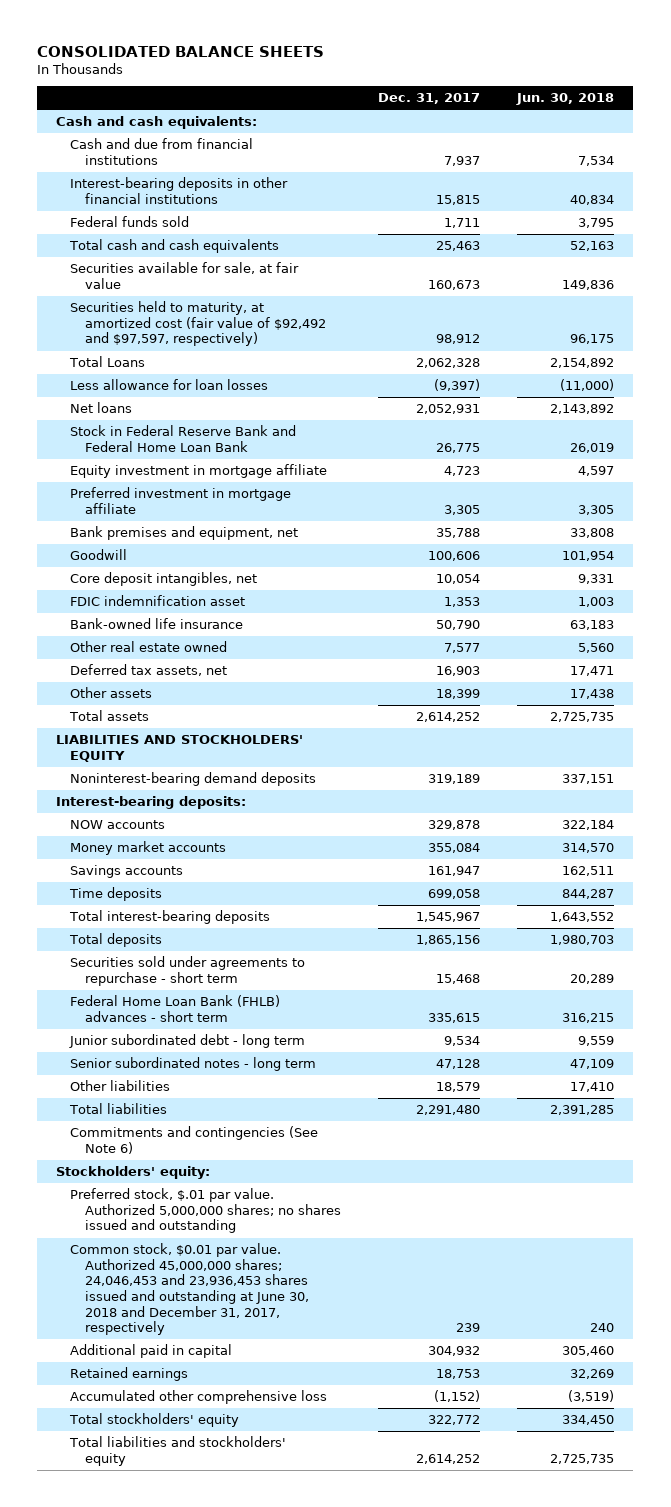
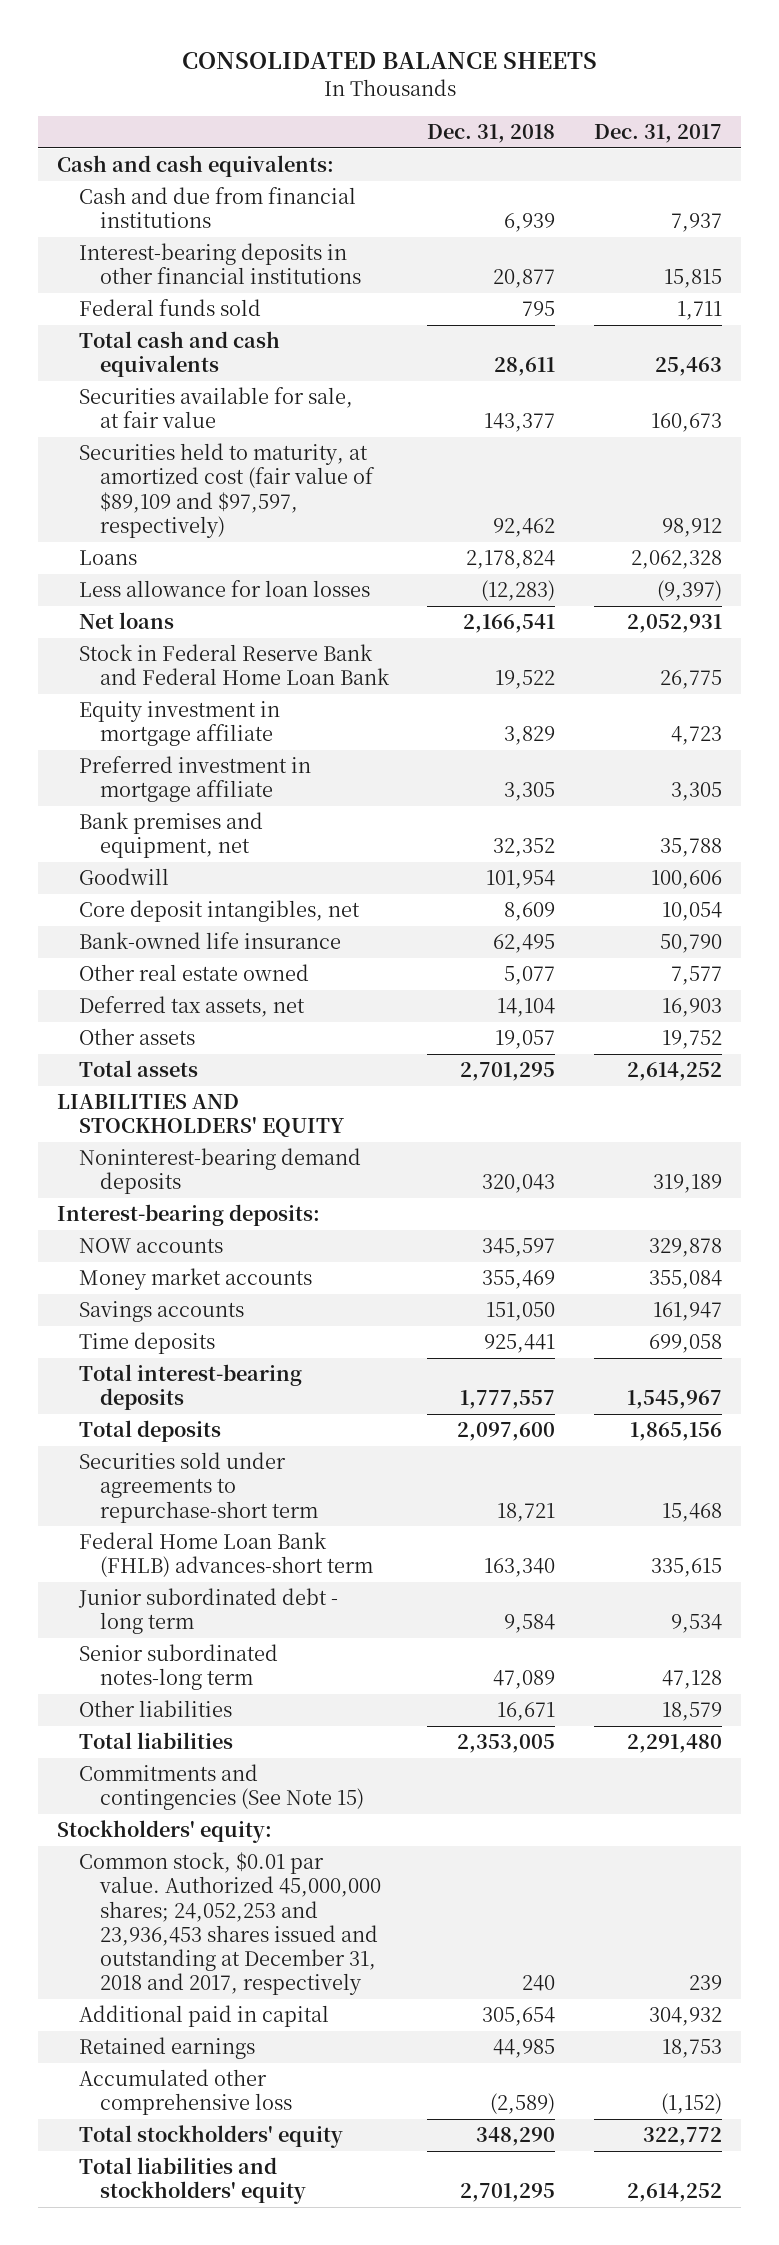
[516,93,615,106] Jun. 30, 2018 -> none
none -> [427,124,556,144] Dec. 31, 2018
[70,301,326,347] Securities held to maturity, at amortized cost (fair value of $92,492 and $97,597, respectively) -> [78,443,376,538] Securities held to maturity, at amortized cost (fair value of $89,109 and $97,597, respectively)
[69,356,146,368] Total Loans -> [78,550,137,566] Loans
[70,595,246,607] FDIC indemnification asset -> none
[436,689,481,700] 18,399 -> [661,1030,722,1050] 19,752
[70,956,306,986] Securities sold under agreements to repurchase - short term -> [78,1452,319,1523] Securities sold under agreements to repurchase-short term
[70,995,281,1022] Federal Home Loan Bank (FHLB) advances - short term -> [78,1532,374,1578] Federal Home Loan Bank (FHLB) advances-short term
[70,1057,317,1072] Senior subordinated notes - long term -> [78,1644,278,1691] Senior subordinated notes-long term
[70,1126,319,1154] Commitments and contingencies (See Note 6) -> [78,1764,365,1811] Commitments and contingencies (See Note 15)
[70,1188,341,1234] Preferred stock, $.01 par value. Authorized 5,000,000 shares; no shares issued and outstanding -> none
[70,1243,309,1336] Common stock, $0.01 par value. Authorized 45,000,000 shares; 24,046,453 and 23,936,453 shares issued and outstanding at June 30, 2018 and December 31, 2017, respectively -> [78,1852,382,1995] Common stock, $0.01 par value. Authorized 45,000,000 shares; 24,052,253 and 23,936,453 shares issued and outstanding at December 31, 2018 and 2017, respectively

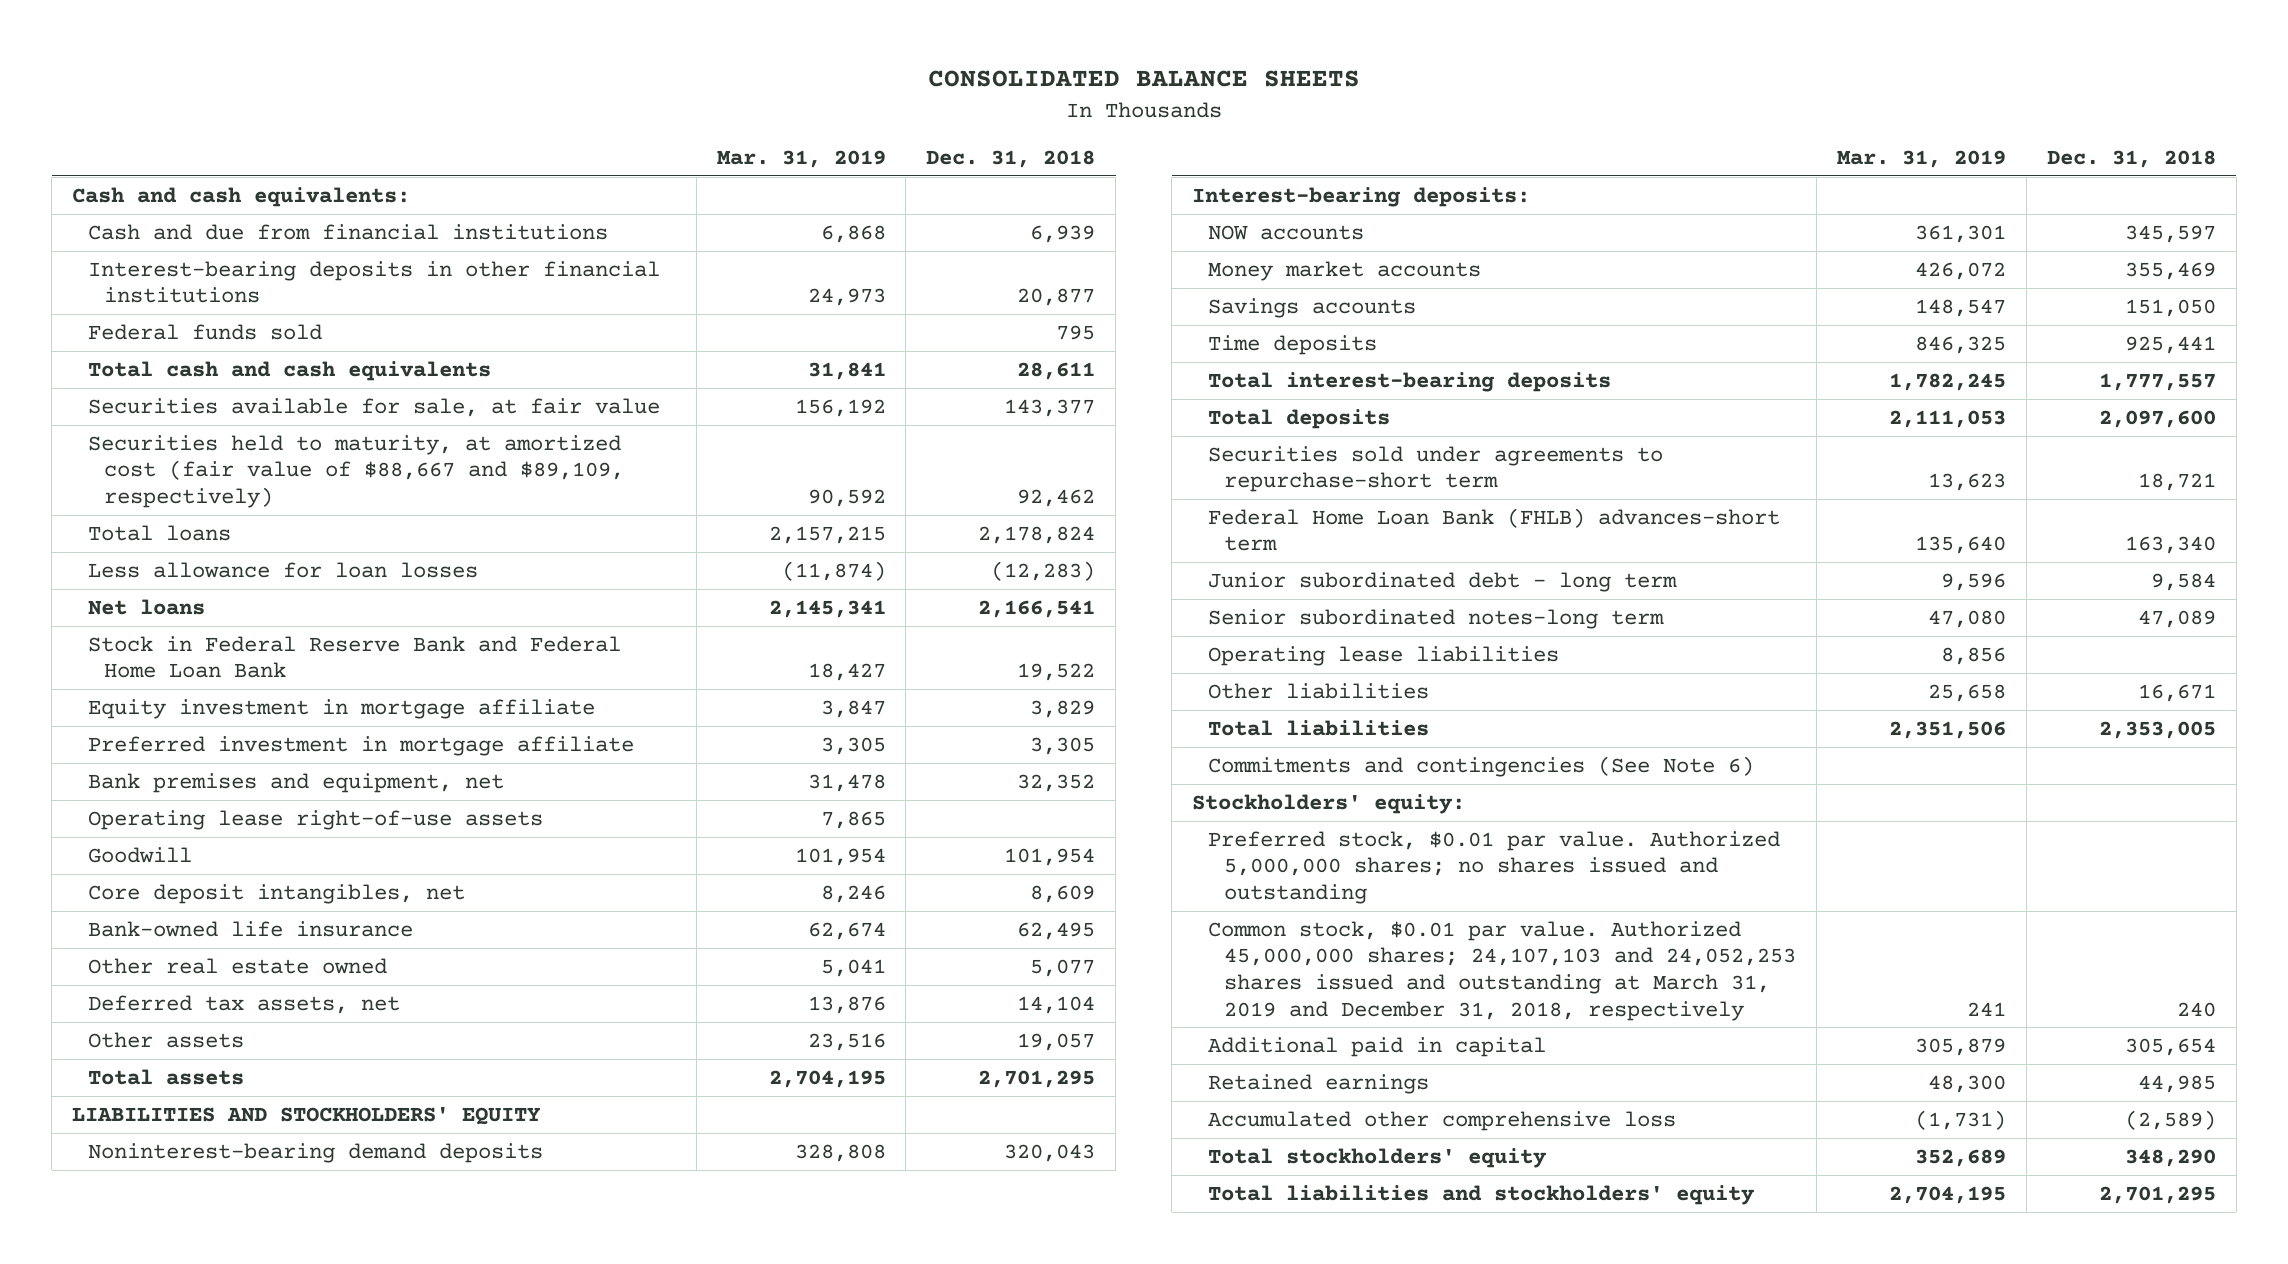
[593,124,722,144] Dec. 31, 2017 -> none
none -> [716,149,886,168] Mar. 31, 2019
[78,443,376,538] Securities held to maturity, at amortized cost (fair value of $89,109 and $97,597, respectively) -> [87,434,624,508] Securities held to maturity, at amortized cost (fair value of $88,667 and $89,109, respectively)
[78,550,137,566] Loans -> [87,524,231,541] Total loans
none -> [87,809,543,830] Operating lease right-of-use assets
none -> [1208,645,1560,666] Operating lease liabilities
[78,1764,365,1811] Commitments and contingencies (See Note 15) -> [1208,755,1755,777] Commitments and contingencies (See Note 6)
none -> [1208,830,1781,904] Preferred stock, $0.01 par value. Authorized 5,000,000 shares; no shares issued and outstanding
[78,1852,382,1995] Common stock, $0.01 par value. Authorized 45,000,000 shares; 24,052,253 and 23,936,453 shares issued and outstanding at December 31, 2018 and 2017, respectively -> [1208,920,1797,1021] Common stock, $0.01 par value. Authorized 45,000,000 shares; 24,107,103 and 24,052,253 shares issued and outstanding at March 31, 2019 and December 31, 2018, respectively

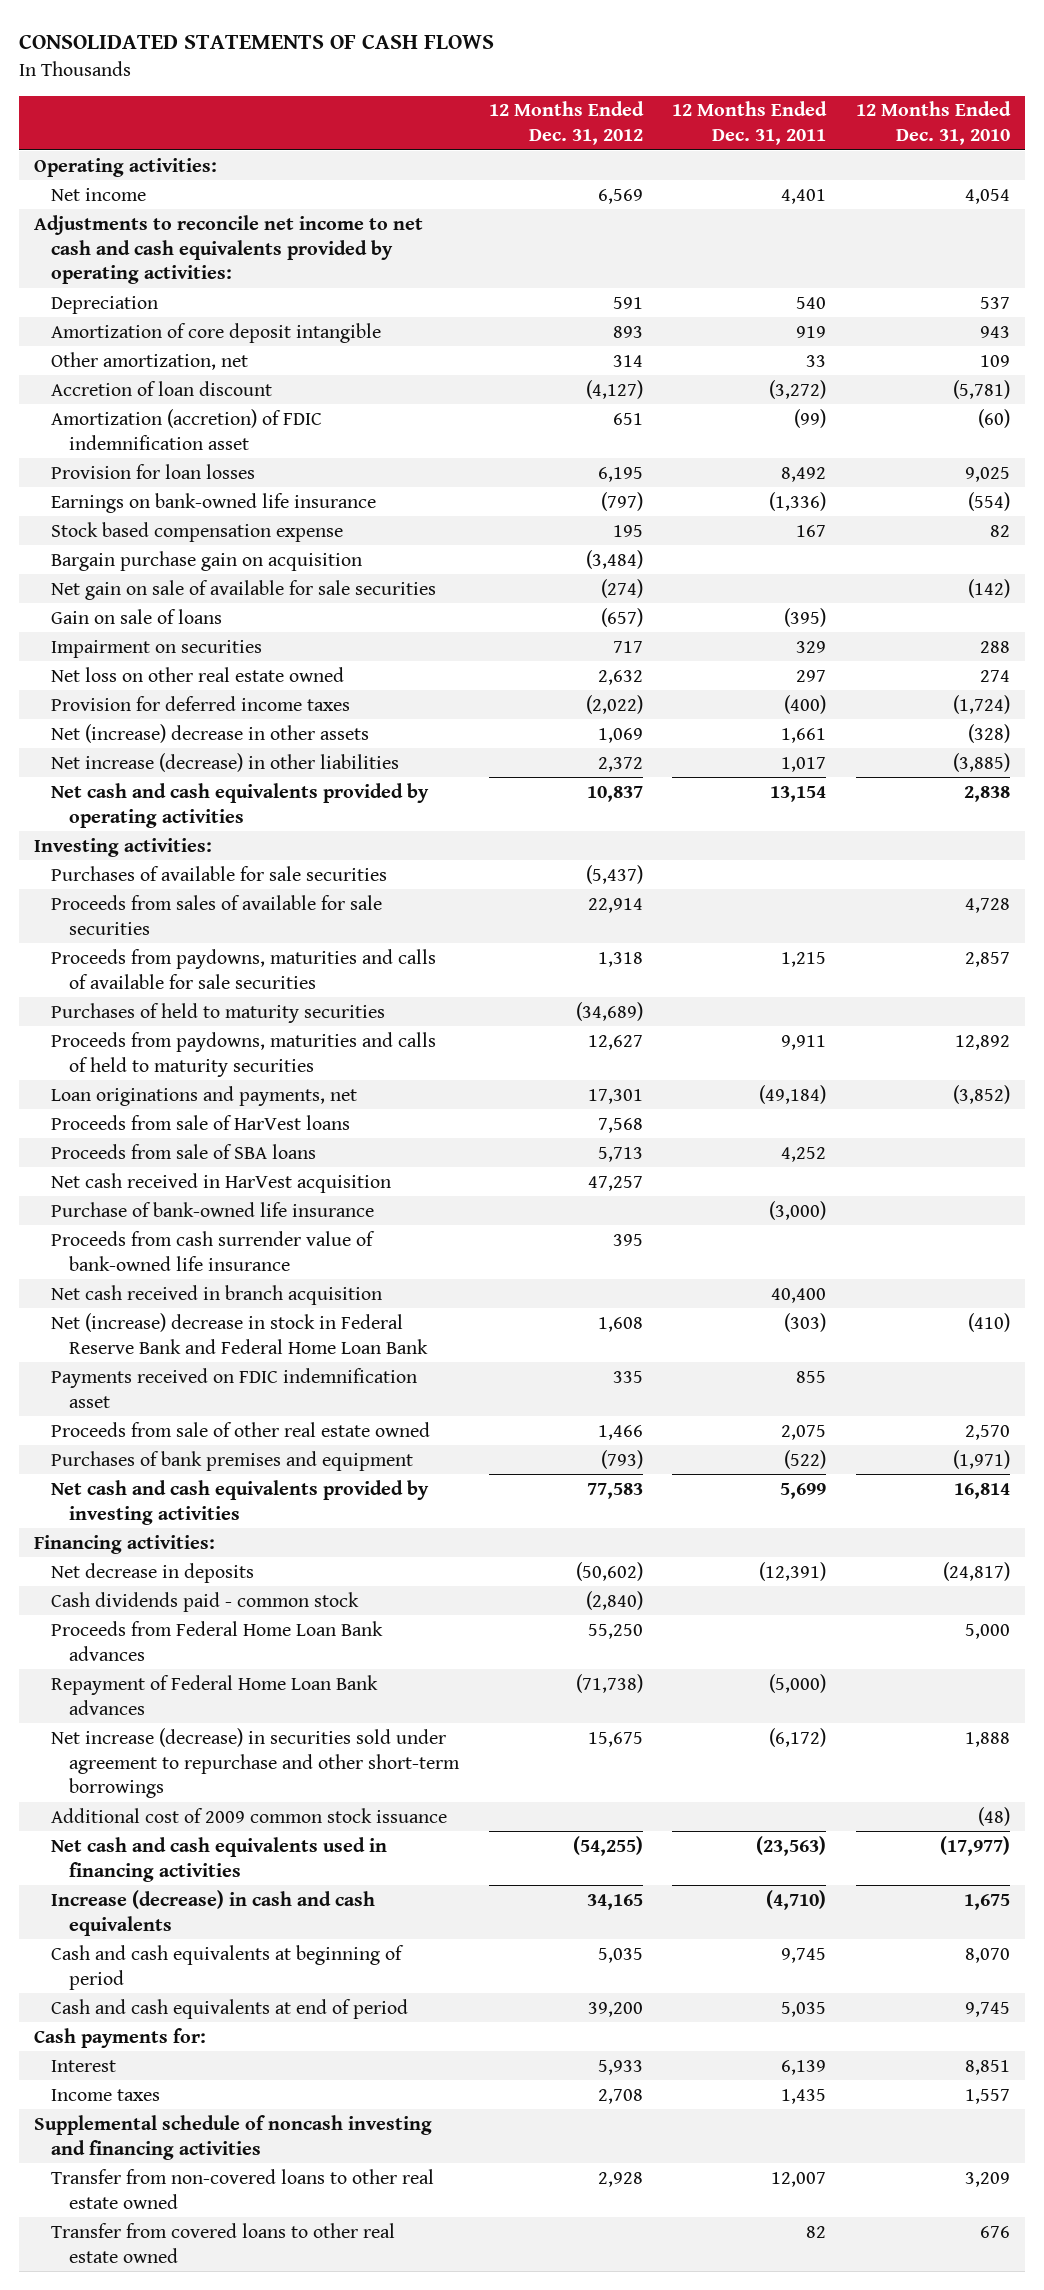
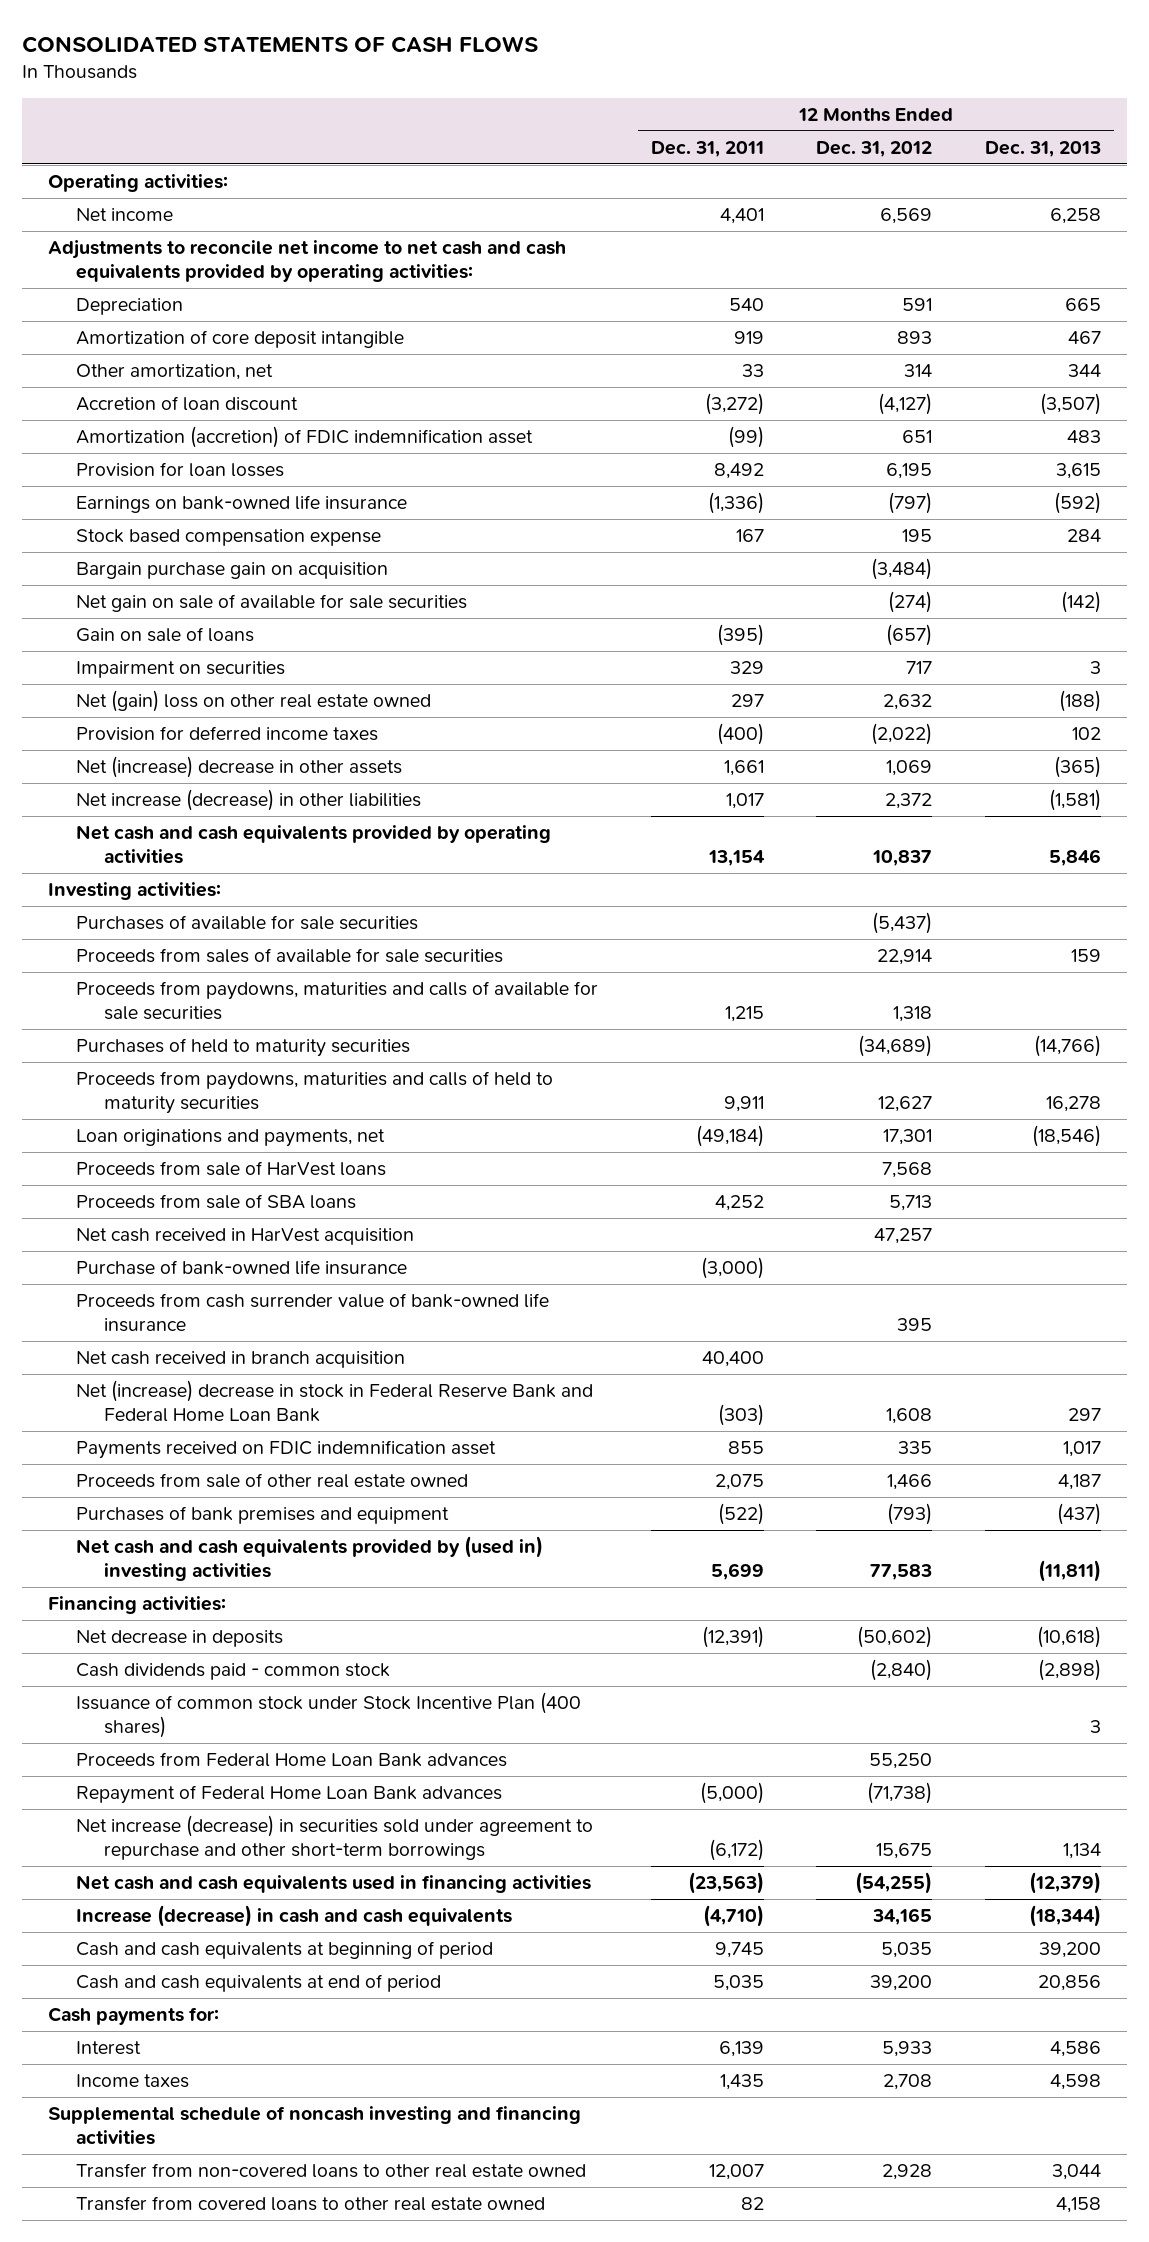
[855,101,1011,146] 12 Months Ended Dec. 31, 2010 -> none
none -> [984,140,1101,157] Dec. 31, 2013
[51,666,345,682] Net loss on other real estate owned -> [76,690,432,713] Net (gain) loss on other real estate owned
[51,1479,430,1525] Net cash and cash equivalents provided by investing activities -> [76,1536,544,1582] Net cash and cash equivalents provided by (used in) investing activities
none -> [76,1692,582,1739] Issuance of common stock under Stock Incentive Plan (400 shares)
[51,1807,448,1823] Additional cost of 2009 common stock issuance -> none

